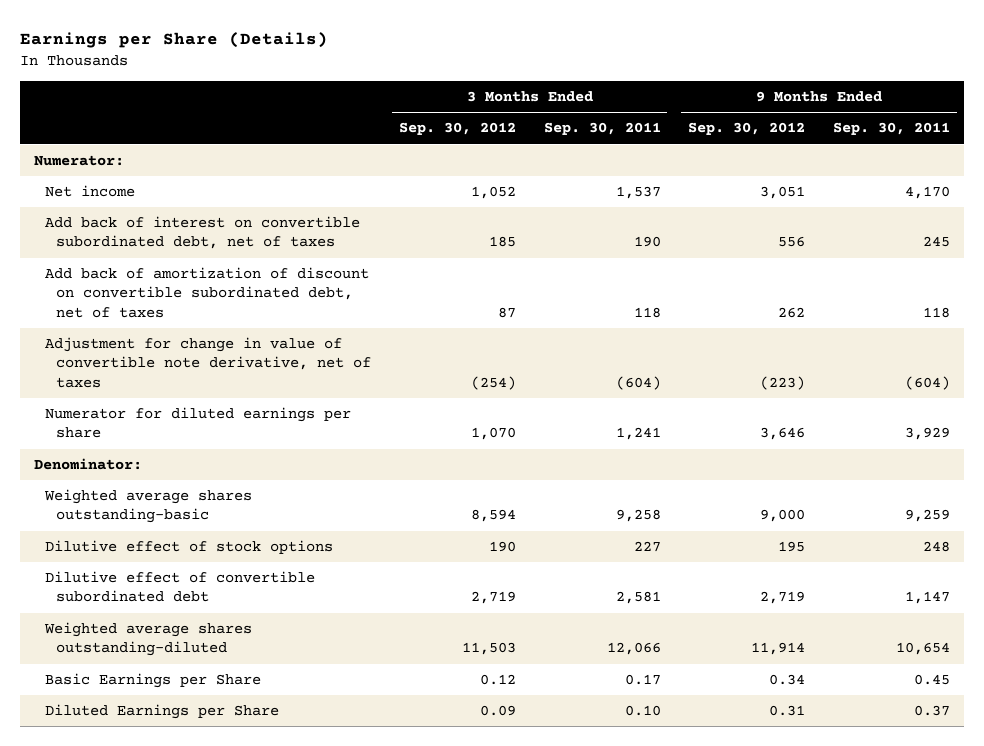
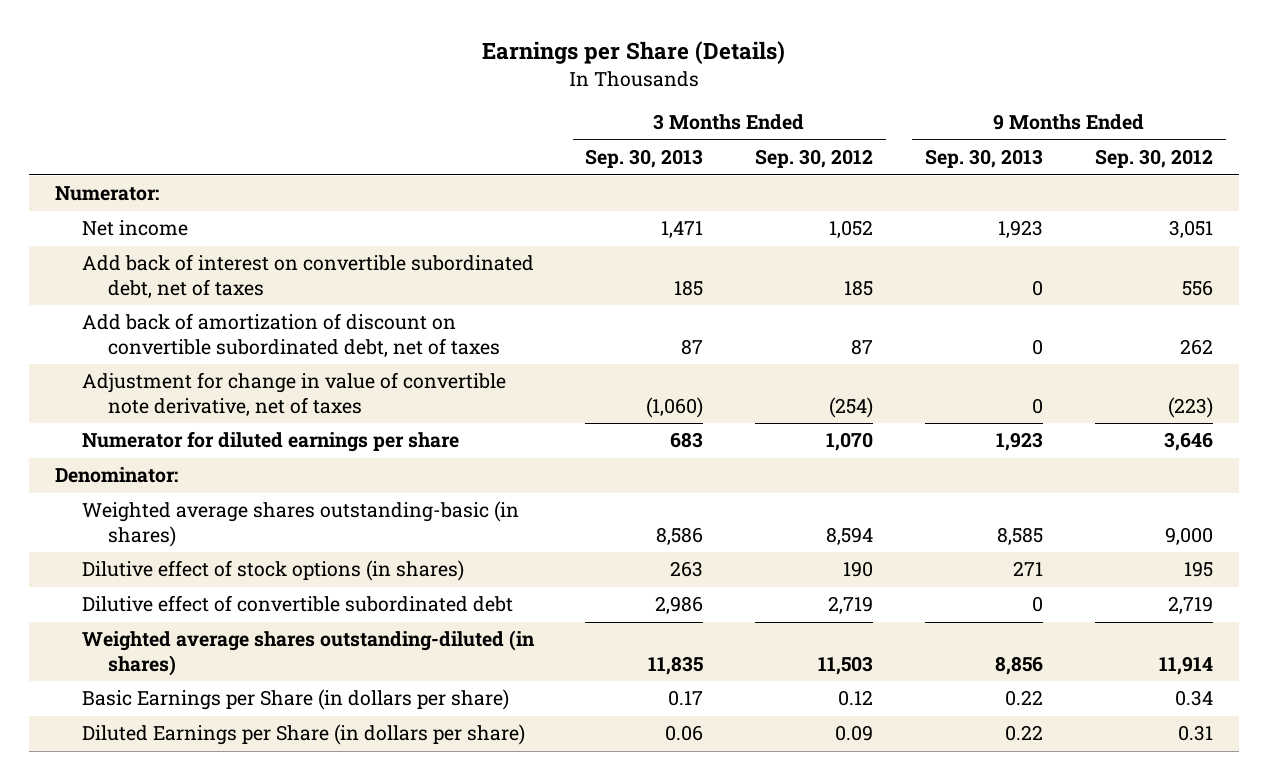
[543,122,661,136] Sep. 30, 2011 -> none
[832,122,950,136] Sep. 30, 2011 -> none
none -> [585,149,704,169] Sep. 30, 2013
none -> [925,149,1044,169] Sep. 30, 2013
[44,489,253,524] Weighted average shares outstanding-basic -> [81,501,519,547] Weighted average shares outstanding-basic (in shares)
[45,540,334,555] Dilutive effect of stock options -> [81,560,464,582] Dilutive effect of stock options (in shares)
[44,622,253,657] Weighted average shares outstanding-diluted -> [81,630,535,676] Weighted average shares outstanding-diluted (in shares)
[45,673,262,689] Basic Earnings per Share -> [81,689,509,711] Basic Earnings per Share (in dollars per share)
[45,704,280,720] Diluted Earnings per Share -> [81,724,525,746] Diluted Earnings per Share (in dollars per share)

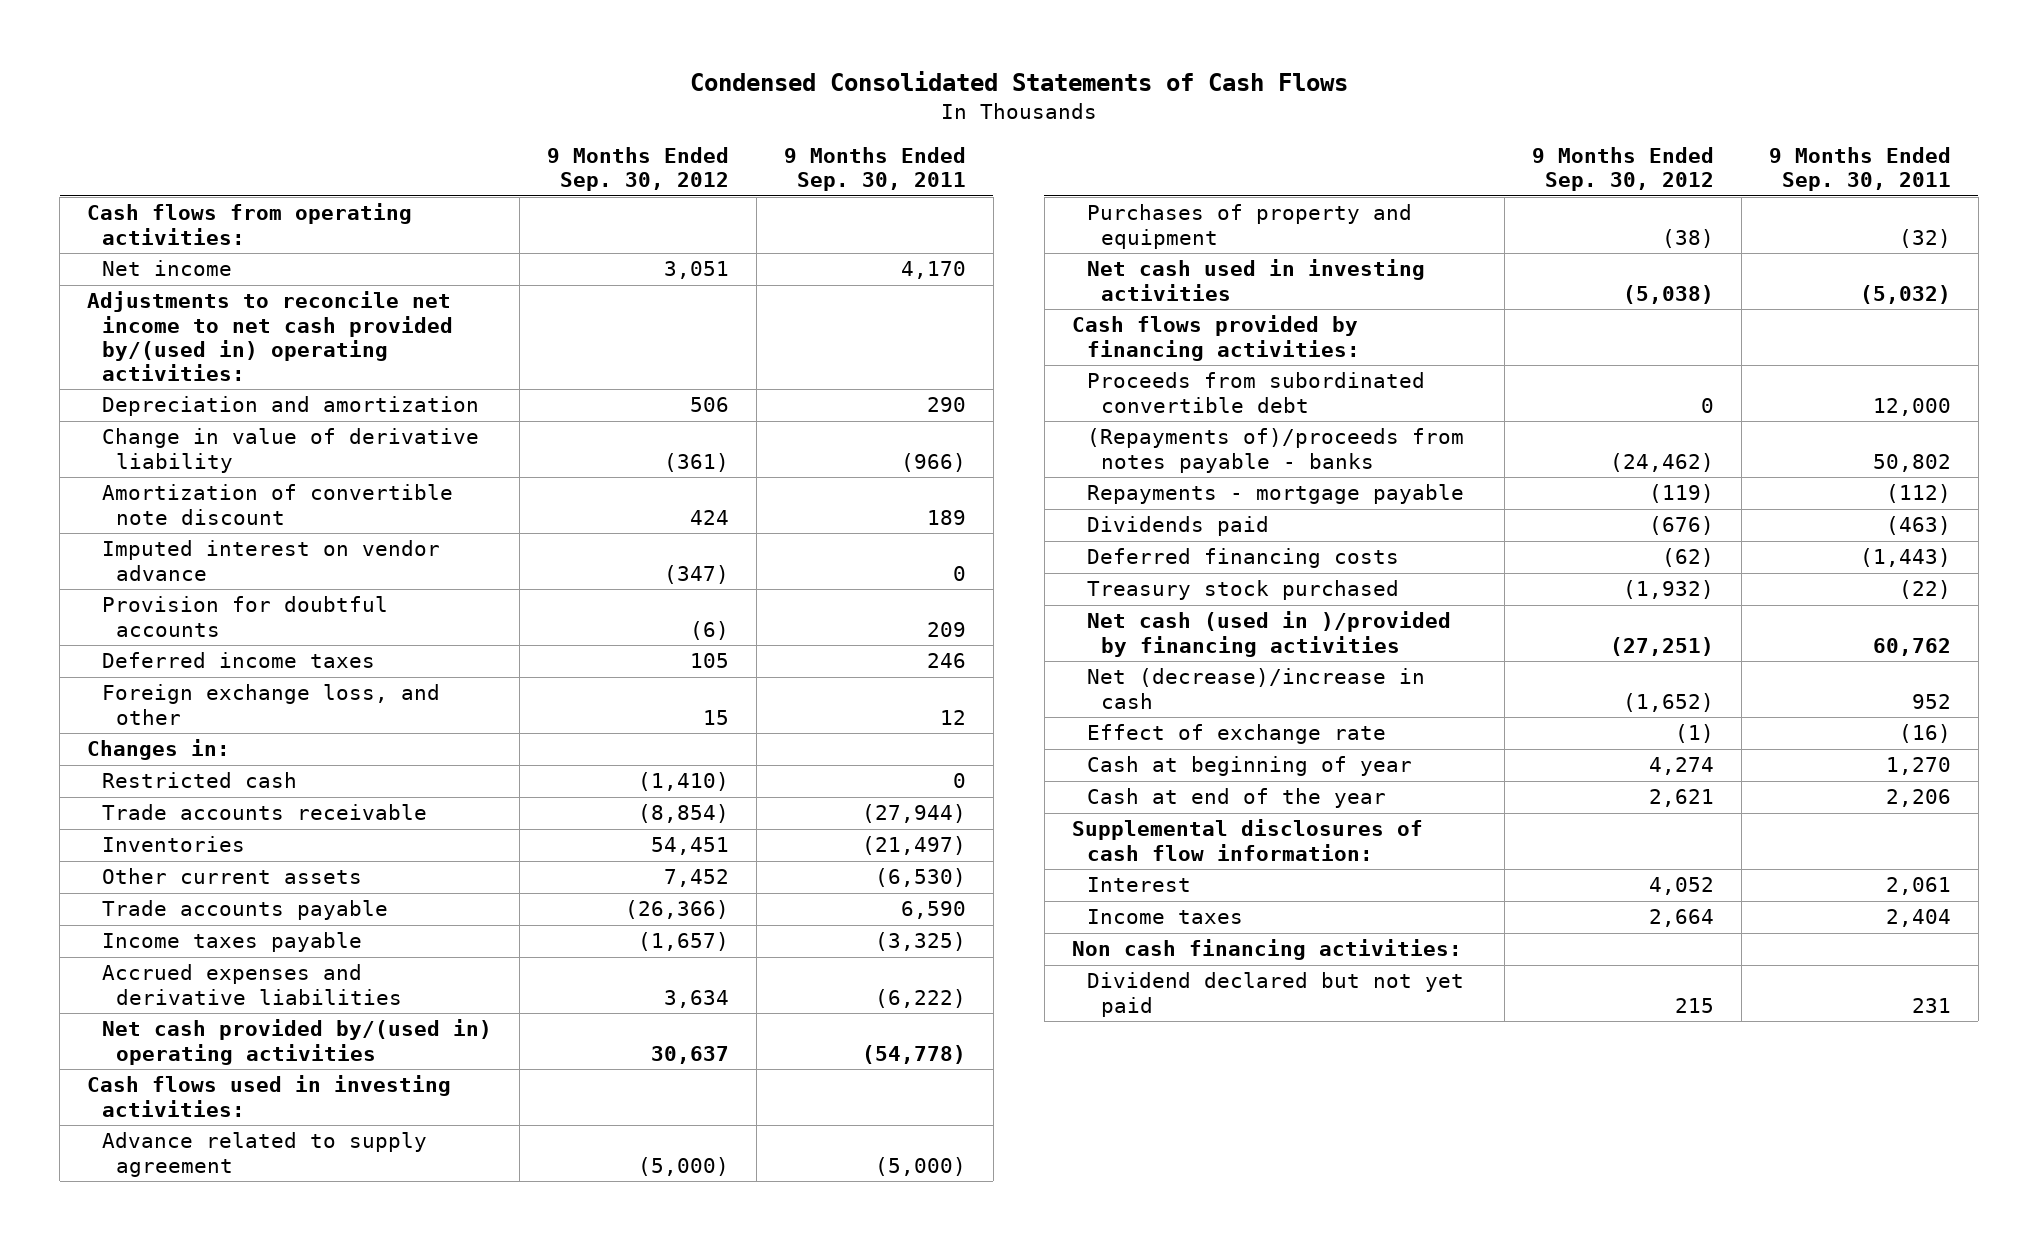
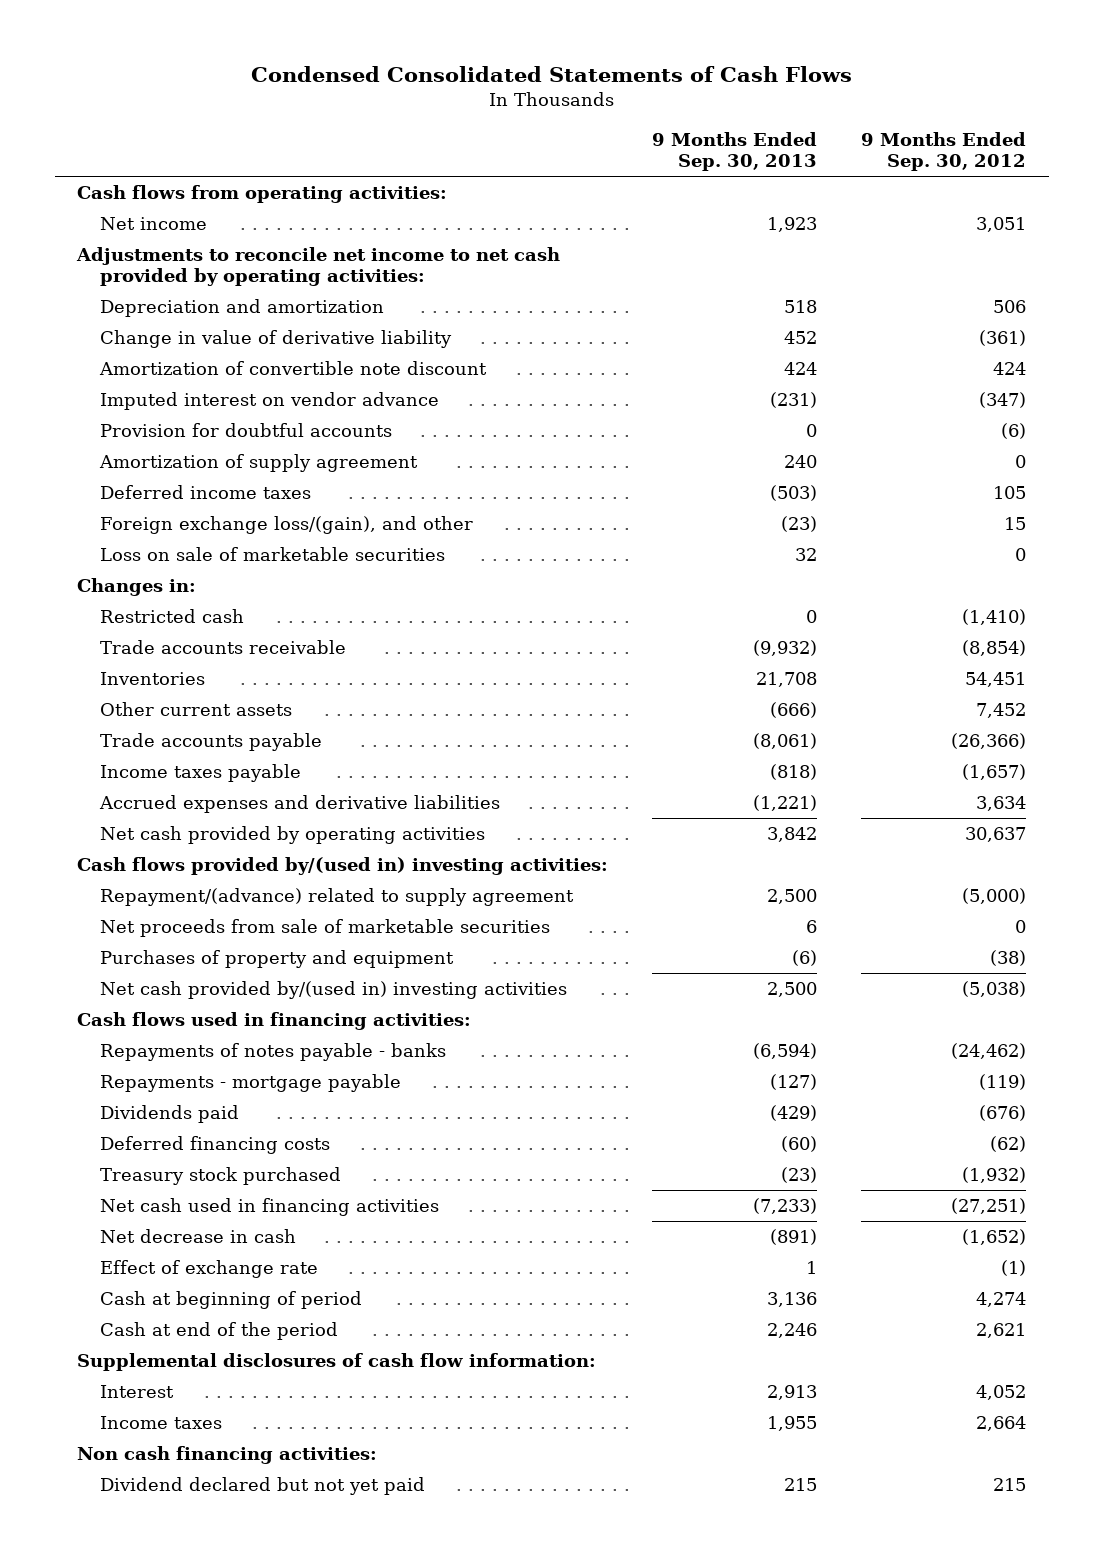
[783,146,966,192] 9 Months Ended Sep. 30, 2011 -> none
none -> [652,131,818,172] 9 Months Ended Sep. 30, 2013
[87,291,453,382] Adjustments to reconcile net income to net cash provided by/(used in) operating activities: -> [76,246,561,287] Adjustments to reconcile net income to net cash provided by operating activities:
none -> [99,453,419,472] Amortization of supply agreement
[101,684,440,725] Foreign exchange loss, and other -> [100,515,474,534] Foreign exchange loss/(gain), and other
none -> [100,546,446,561] Loss on sale of marketable securities
[101,1019,492,1065] Net cash provided by/(used in) operating activities -> [100,825,486,844] Net cash provided by operating activities
[87,1075,452,1117] Cash flows used in investing activities: -> [77,856,609,875] Cash flows provided by/(used in) investing activities:
[101,1132,427,1177] Advance related to supply agreement -> [100,887,575,906] Repayment/(advance) related to supply agreement
none -> [100,918,551,937] Net proceeds from sale of marketable securities
[1086,372,1425,413] Proceeds from subordinated convertible debt -> none
[1086,259,1425,301] Net cash used in investing activities -> [100,980,568,999] Net cash provided by/(used in) investing activities
[1071,315,1360,361] Cash flows provided by financing activities: -> [77,1011,472,1030] Cash flows used in financing activities:
[1086,428,1464,473] (Repayments of)/proceeds from notes payable - banks -> [100,1042,447,1061] Repayments of notes payable - banks
[1086,611,1451,657] Net cash (used in )/provided by financing activities -> [100,1197,440,1216] Net cash used in financing activities
[1086,668,1425,709] Net (decrease)/increase in cash -> [100,1228,297,1243] Net decrease in cash
[1086,756,1412,777] Cash at beginning of year -> [100,1290,363,1309] Cash at beginning of period
[1086,788,1386,809] Cash at end of the year -> [100,1321,339,1340] Cash at end of the period

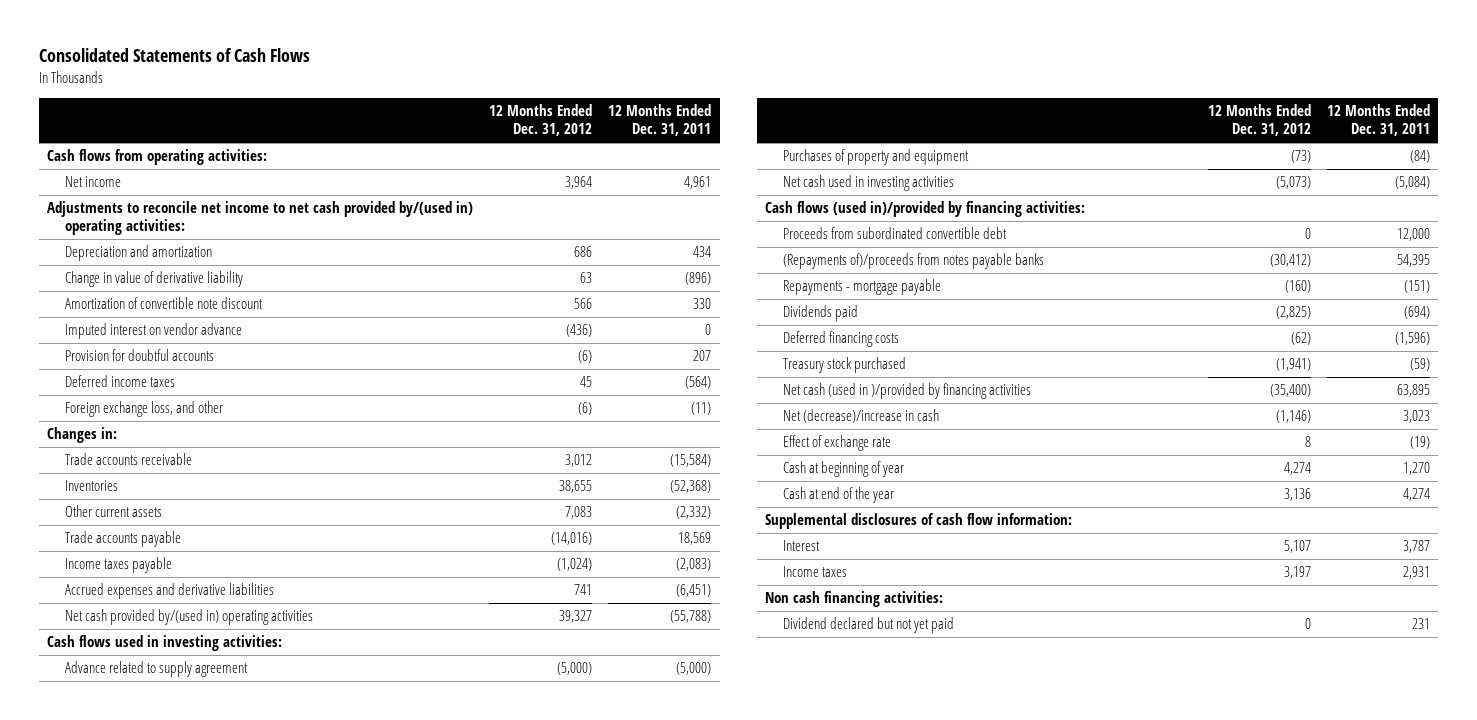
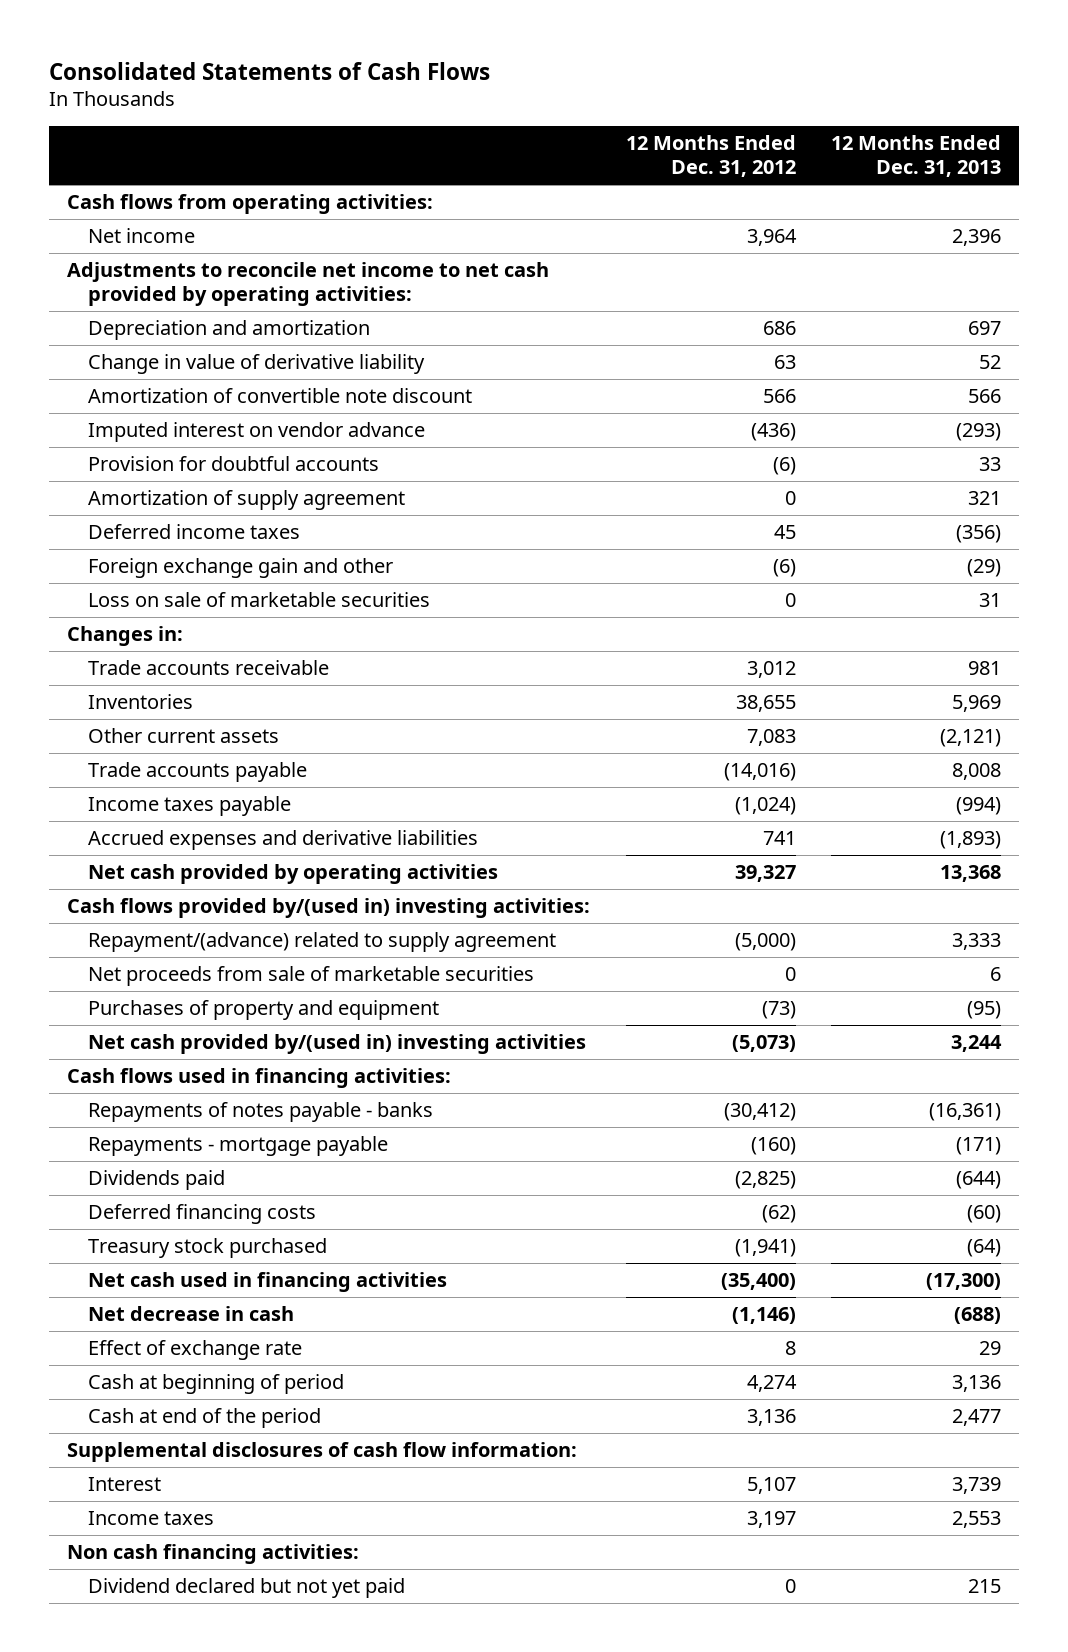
[608,104,712,137] 12 Months Ended Dec. 31, 2011 -> none
none -> [831,135,1002,178] 12 Months Ended Dec. 31, 2013
[47,201,474,236] Adjustments to reconcile net income to net cash provided by/(used in) operating activities: -> [66,262,549,306] Adjustments to reconcile net income to net cash provided by operating activities:
none -> [87,490,405,511] Amortization of supply agreement
[64,401,223,418] Foreign exchange loss, and other -> [87,558,393,579] Foreign exchange gain and other
none -> [87,592,430,608] Loss on sale of marketable securities
[64,609,313,626] Net cash provided by/(used in) operating activities -> [87,864,498,885] Net cash provided by operating activities
[47,635,283,652] Cash flows used in investing activities: -> [66,898,590,919] Cash flows provided by/(used in) investing activities:
[64,661,248,678] Advance related to supply agreement -> [87,932,556,953] Repayment/(advance) related to supply agreement
none -> [87,966,534,987] Net proceeds from sale of marketable securities
[782,227,1007,240] Proceeds from subordinated convertible debt -> none
[782,175,954,192] Net cash used in investing activities -> [87,1034,586,1055] Net cash provided by/(used in) investing activities
[765,201,1086,218] Cash flows (used in)/provided by financing activities: -> [66,1068,451,1089] Cash flows used in financing activities:
[782,253,1044,270] (Repayments of)/proceeds from notes payable banks -> [87,1102,433,1123] Repayments of notes payable - banks
[782,383,1031,400] Net cash (used in )/provided by financing activities -> [87,1272,447,1293] Net cash used in financing activities
[782,409,939,424] Net (decrease)/increase in cash -> [87,1306,294,1322] Net decrease in cash
[782,461,904,478] Cash at beginning of year -> [87,1374,344,1395] Cash at beginning of period
[782,487,894,504] Cash at end of the year -> [87,1408,321,1429] Cash at end of the period

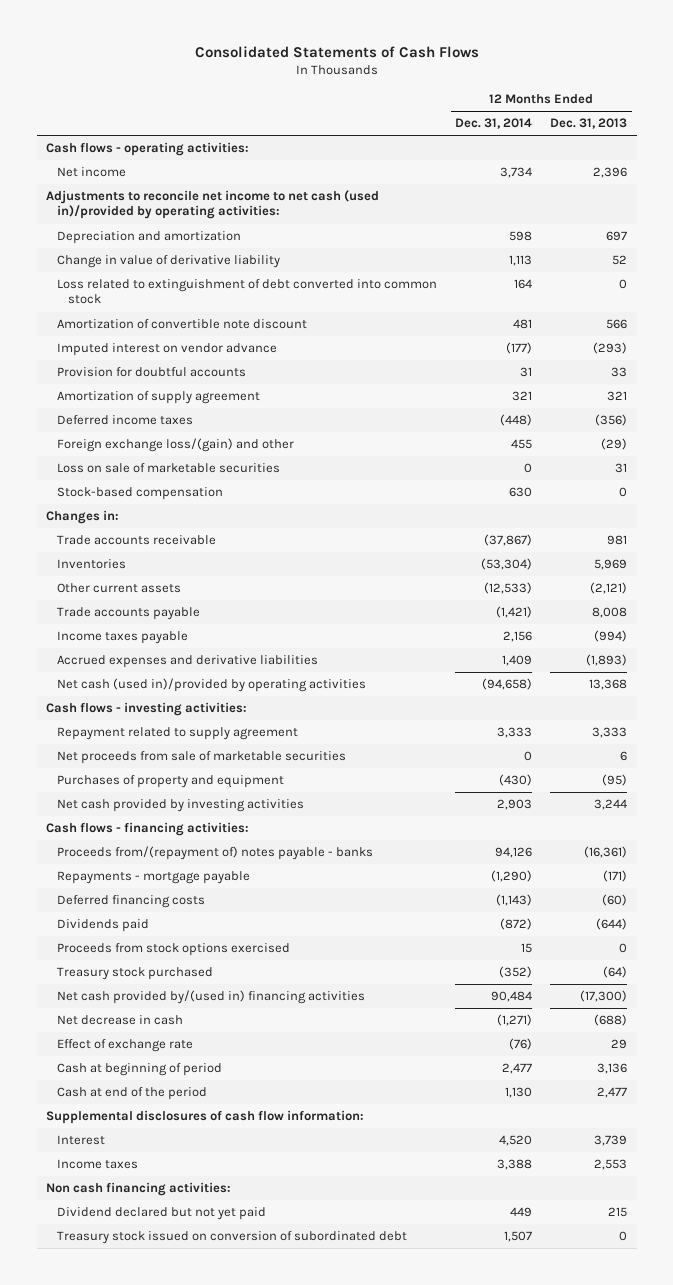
[625,135,796,178] 12 Months Ended Dec. 31, 2012 -> none
none -> [455,118,533,130] Dec. 31, 2014
[66,194,433,215] Cash flows from operating activities: -> [46,142,250,157] Cash flows - operating activities:
[66,262,549,306] Adjustments to reconcile net income to net cash provided by operating activities: -> [46,190,380,220] Adjustments to reconcile net income to net cash (used in)/provided by operating activities:
none -> [56,279,437,305] Loss related to extinguishment of debt converted into common stock
[87,558,393,579] Foreign exchange gain and other -> [56,438,294,453] Foreign exchange loss/(gain) and other
none -> [56,487,223,501] Stock-based compensation
[87,864,498,885] Net cash provided by operating activities -> [56,678,366,693] Net cash (used in)/provided by operating activities
[66,898,590,919] Cash flows provided by/(used in) investing activities: -> [46,702,248,717] Cash flows - investing activities:
[87,932,556,953] Repayment/(advance) related to supply agreement -> [56,727,298,741] Repayment related to supply agreement
[87,1034,586,1055] Net cash provided by/(used in) investing activities -> [56,799,304,813] Net cash provided by investing activities
[66,1068,451,1089] Cash flows used in financing activities: -> [46,822,250,837] Cash flows - financing activities:
[87,1102,433,1123] Repayments of notes payable - banks -> [56,846,373,861] Proceeds from/(repayment of) notes payable - banks
[87,1170,225,1191] Dividends paid -> [56,919,149,933] Dividends paid
none -> [56,943,290,957] Proceeds from stock options exercised
[87,1272,447,1293] Net cash used in financing activities -> [56,990,365,1005] Net cash provided by/(used in) financing activities
none -> [56,1231,407,1245] Treasury stock issued on conversion of subordinated debt

